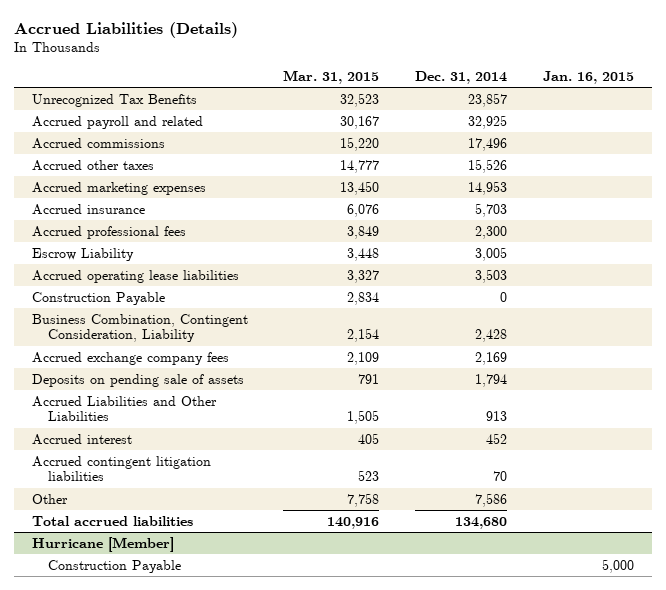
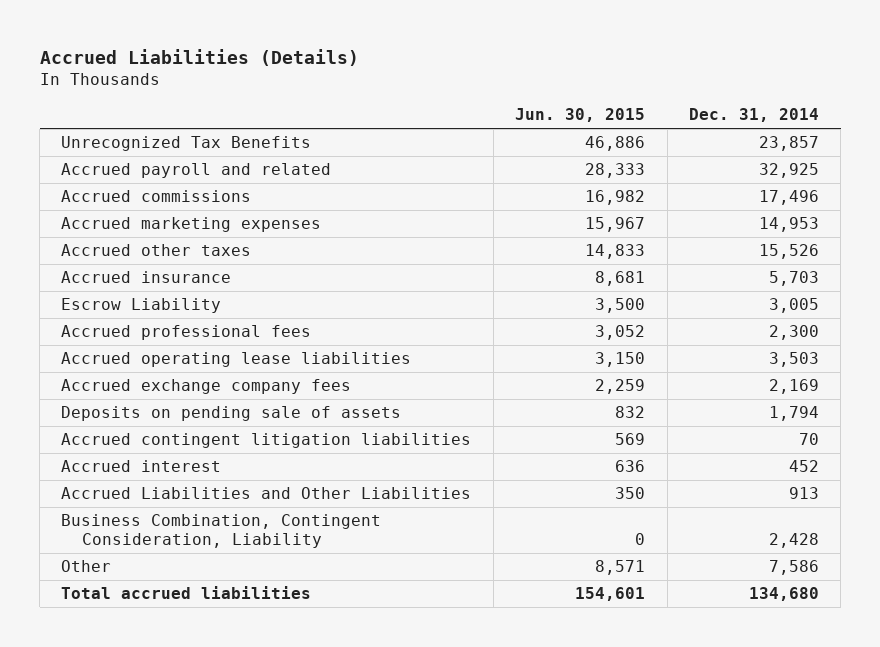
[283,69,380,84] Mar. 31, 2015 -> none
[543,70,635,84] Jan. 16, 2015 -> none
none -> [515,108,646,123] Jun. 30, 2015
[31,159,154,171] Accrued other taxes -> [61,244,252,257] Accrued other taxes
[31,225,186,239] Accrued professional fees -> [61,325,312,341] Accrued professional fees
[31,291,165,305] Construction Payable -> none
[31,433,132,445] Accrued interest -> [61,460,222,473] Accrued interest
[31,395,217,422] Accrued Liabilities and Other Liabilities -> [61,487,472,500] Accrued Liabilities and Other Liabilities
[31,313,248,343] Business Combination, Contingent Consideration, Liability -> [61,514,382,548] Business Combination, Contingent Consideration, Liability
[31,536,174,552] Hurricane [Member] -> none
[47,559,181,573] Construction Payable -> none

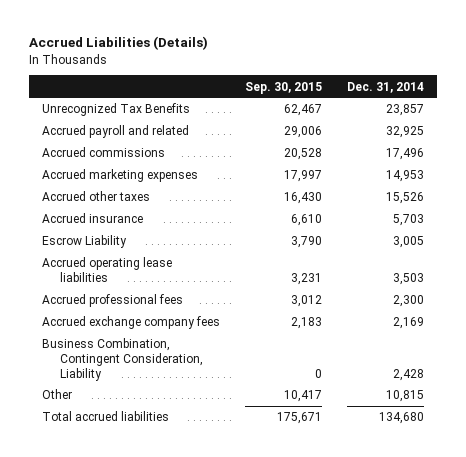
[515,108,646,123] Jun. 30, 2015 -> none
none -> [244,81,322,94] Sep. 30, 2015
[61,325,312,341] Accrued professional fees -> [41,294,183,308] Accrued professional fees
[61,406,402,422] Deposits on pending sale of assets -> none
[61,433,472,449] Accrued contingent litigation liabilities -> none
[61,460,222,473] Accrued interest -> none
[61,487,472,500] Accrued Liabilities and Other Liabilities -> none
[768,560,819,576] 7,586 -> [386,390,425,403] 10,815

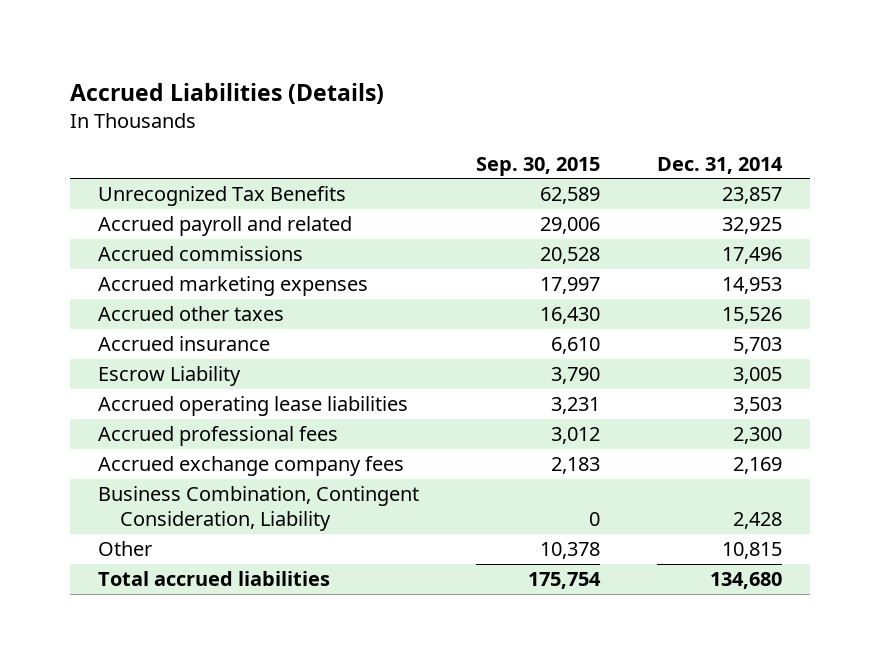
[283,104,322,117] 62,467 -> [540,187,601,205] 62,589
[283,390,322,403] 10,417 -> [540,542,601,560] 10,378
[276,412,322,425] 175,671 -> [528,572,602,590] 175,754

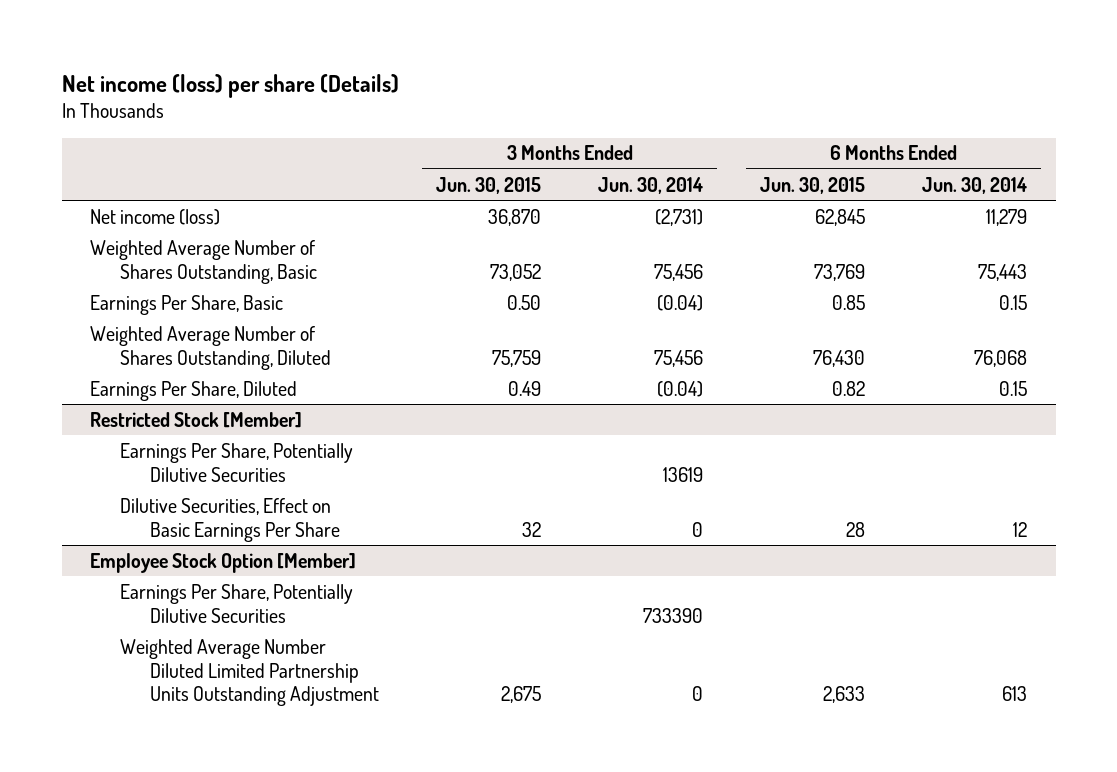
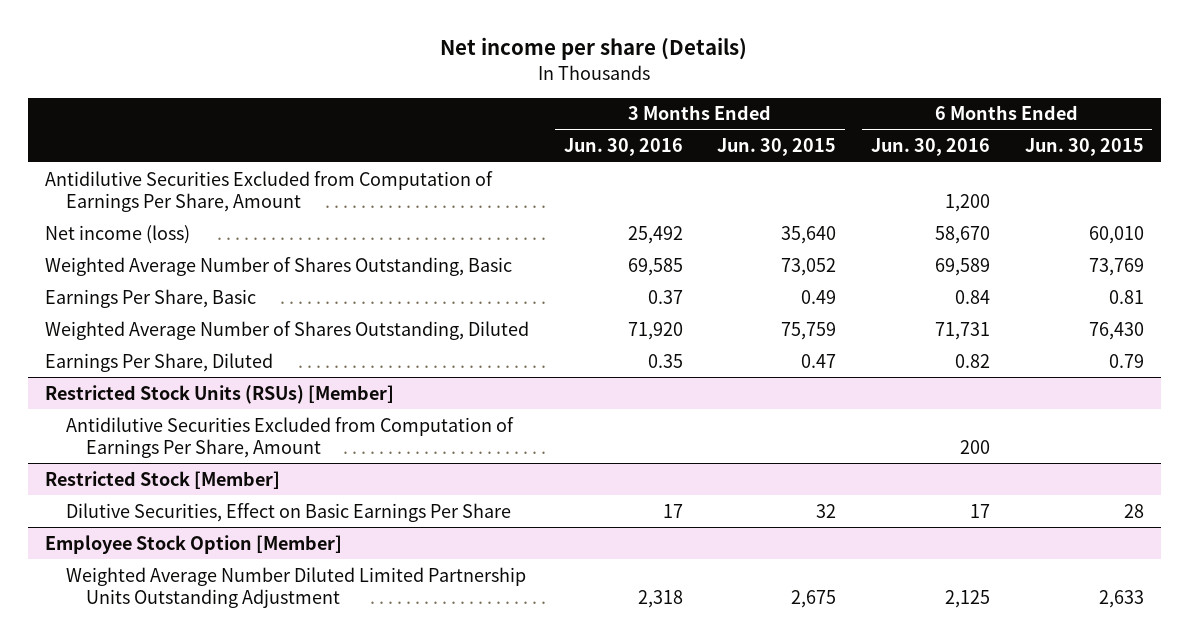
[61,74,399,99] Net income (loss) per share (Details) -> [440,37,748,61] Net income per share (Details)
[598,176,704,194] Jun. 30, 2014 -> none
[922,176,1028,194] Jun. 30, 2014 -> none
none -> [563,138,683,157] Jun. 30, 2016
none -> [871,138,991,157] Jun. 30, 2016
none -> [44,170,493,212] Antidilutive Securities Excluded from Computation of Earnings Per Share, Amount
[488,208,542,226] 36,870 -> [781,225,837,244] 35,640
[815,208,866,226] 62,845 -> [1088,225,1144,244] 60,010
[507,294,542,310] 0.50 -> [801,289,837,304] 0.49
[832,294,866,310] 0.85 -> [1108,289,1144,304] 0.81
[508,380,542,396] 0.49 -> [801,353,837,368] 0.47
[832,380,866,396] 0.82 -> [1108,353,1144,368] 0.79
none -> [44,384,394,404] Restricted Stock Units (RSUs) [Member]
none -> [65,416,514,458] Antidilutive Securities Excluded from Computation of Earnings Per Share, Amount
[120,442,354,482] Earnings Per Share, Potentially Dilutive Securities -> none
[120,583,354,623] Earnings Per Share, Potentially Dilutive Securities -> none

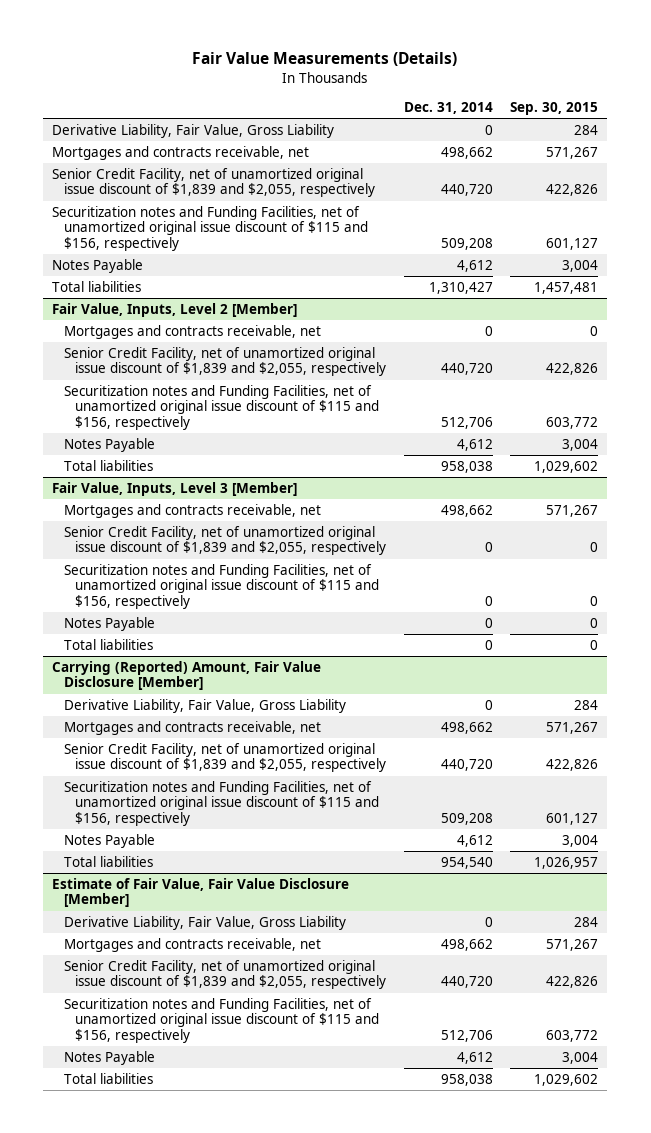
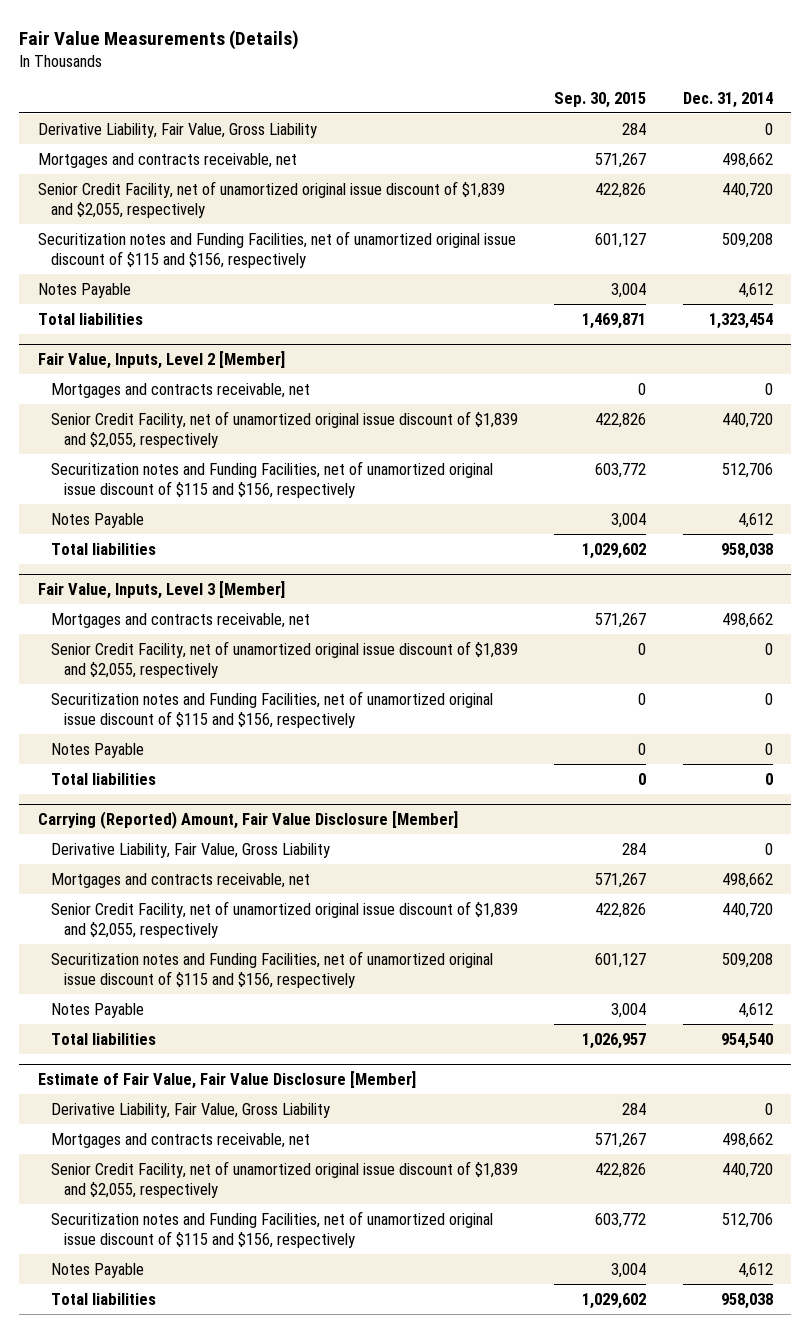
[428,281,493,294] 1,310,427 -> [708,312,773,329] 1,323,454
[534,281,599,294] 1,457,481 -> [582,312,647,329] 1,469,871

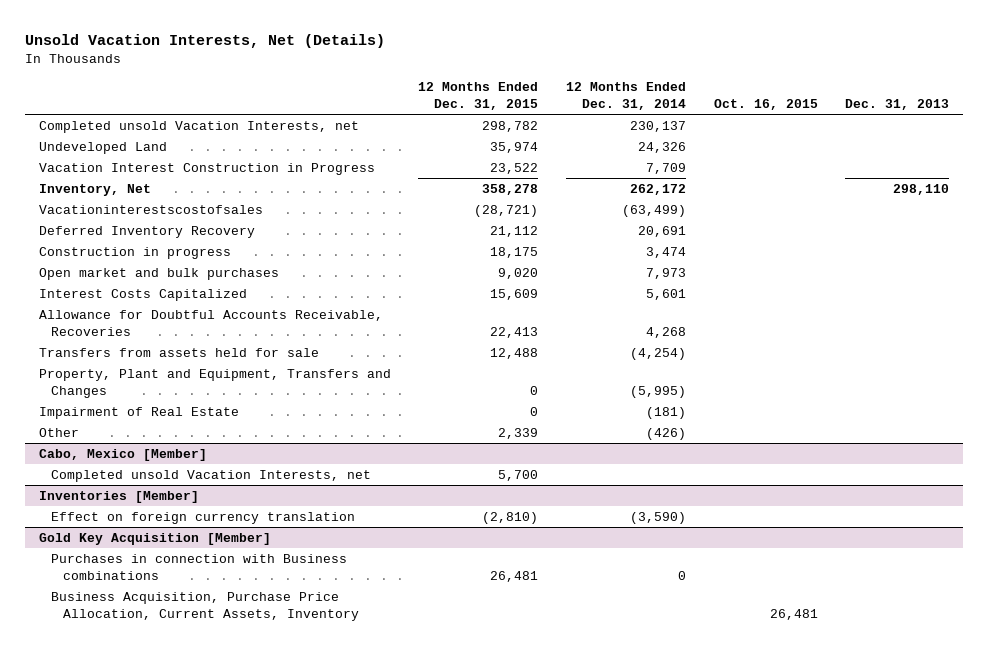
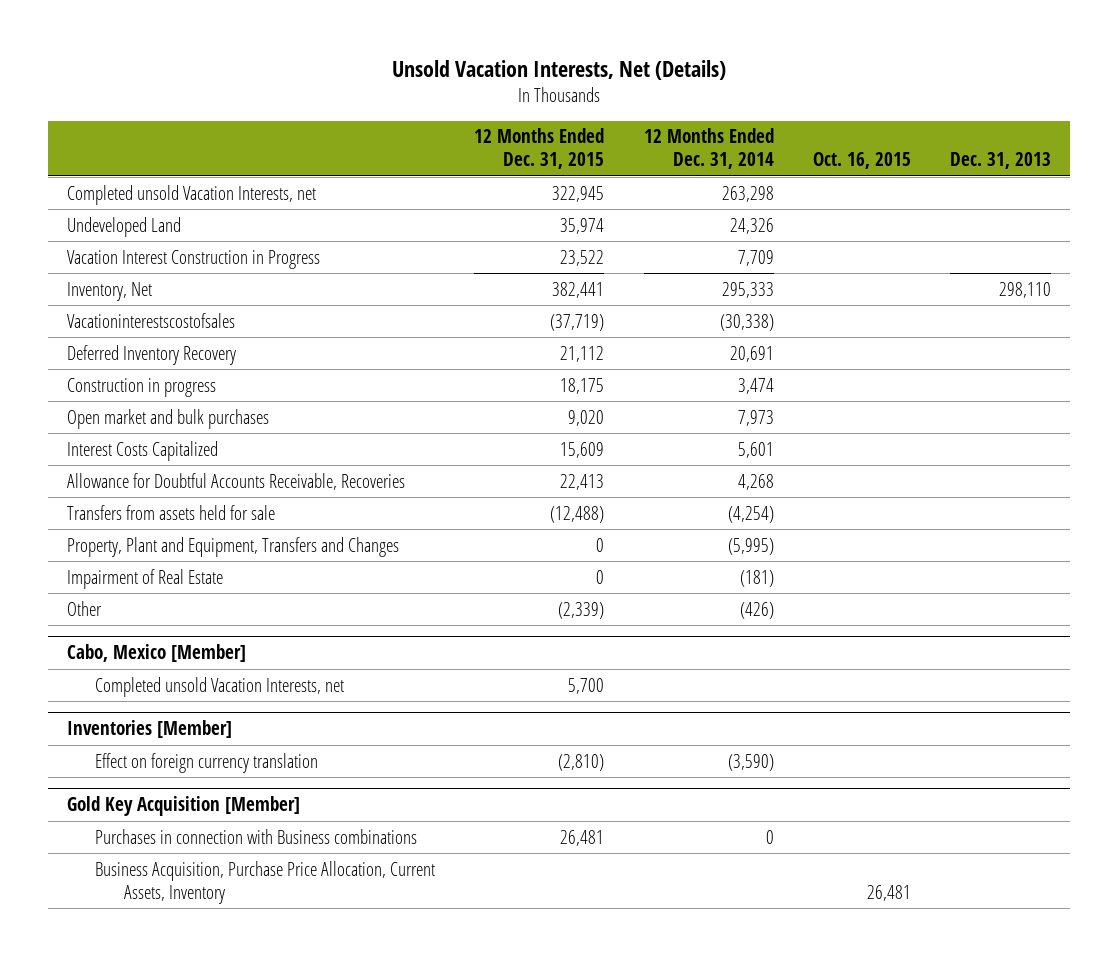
[482,120,539,132] 298,782 -> [552,185,605,202] 322,945
[629,120,686,132] 230,137 -> [721,185,774,202] 263,298
[482,183,539,195] 358,278 -> [552,281,605,298] 382,441
[629,183,686,195] 262,172 -> [721,281,774,298] 295,333
[474,204,539,217] (28,721) -> [550,313,605,331] (37,719)
[621,204,686,217] (63,499) -> [719,313,774,331] (30,338)
[490,347,539,359] 12,488 -> [550,505,605,523] (12,488)
[498,427,539,439] 2,339 -> [558,601,605,619] (2,339)

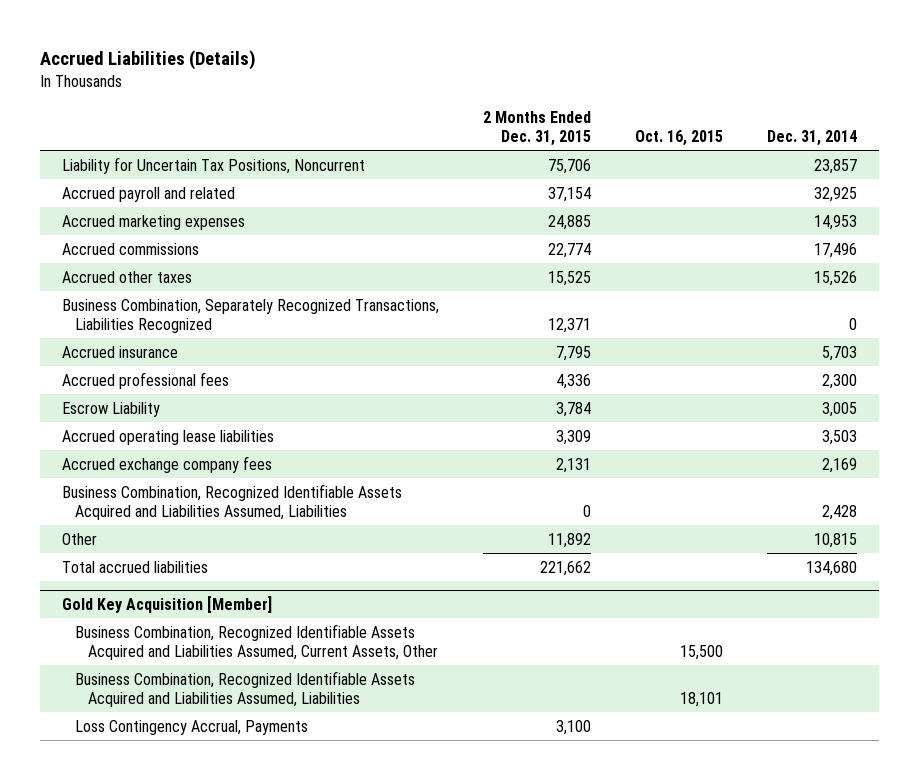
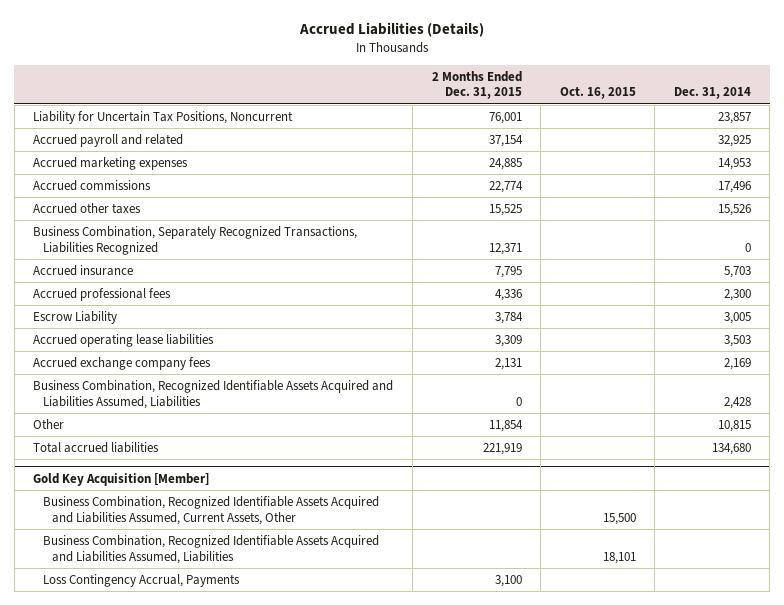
[547,158,591,174] 75,706 -> [488,111,522,124] 76,001
[547,532,591,548] 11,892 -> [488,419,523,432] 11,854
[539,560,591,576] 221,662 -> [482,442,522,455] 221,919

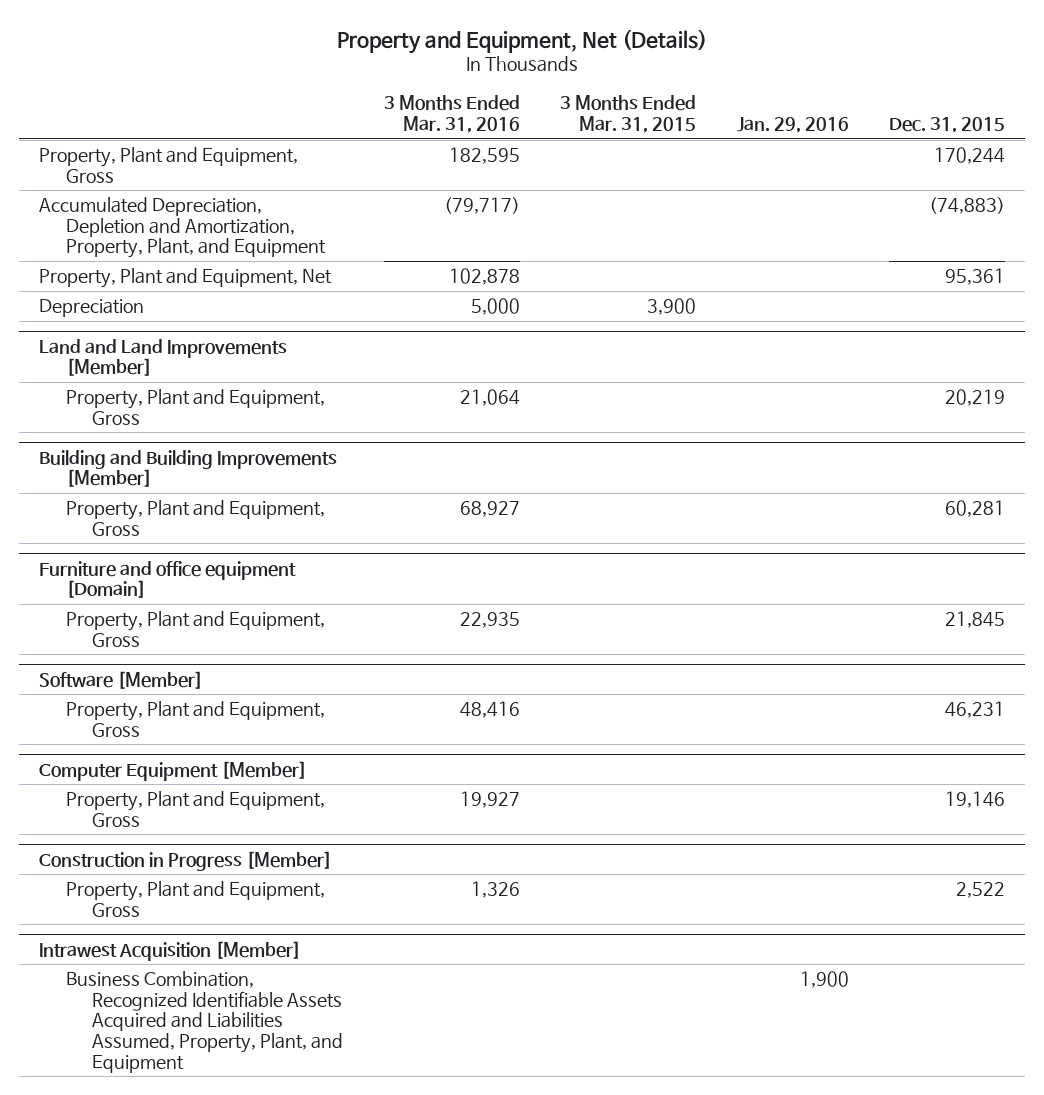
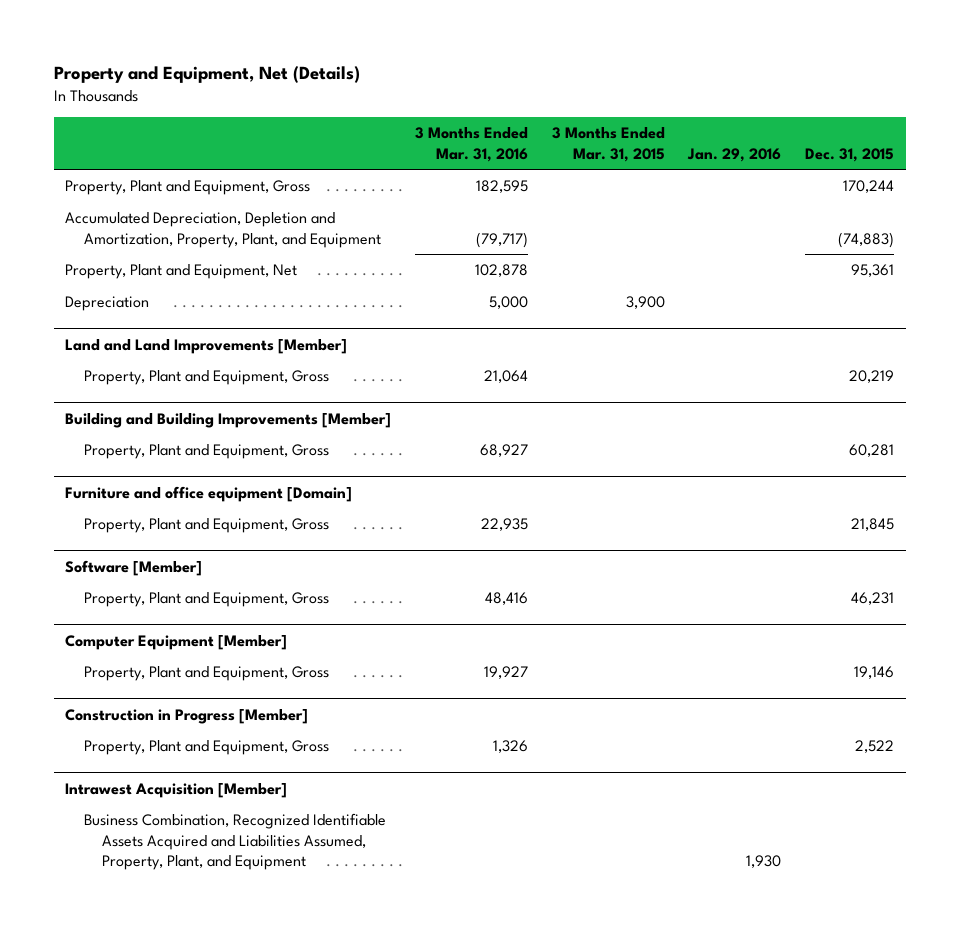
[799,971,849,989] 1,900 -> [746,855,782,869] 1,930

